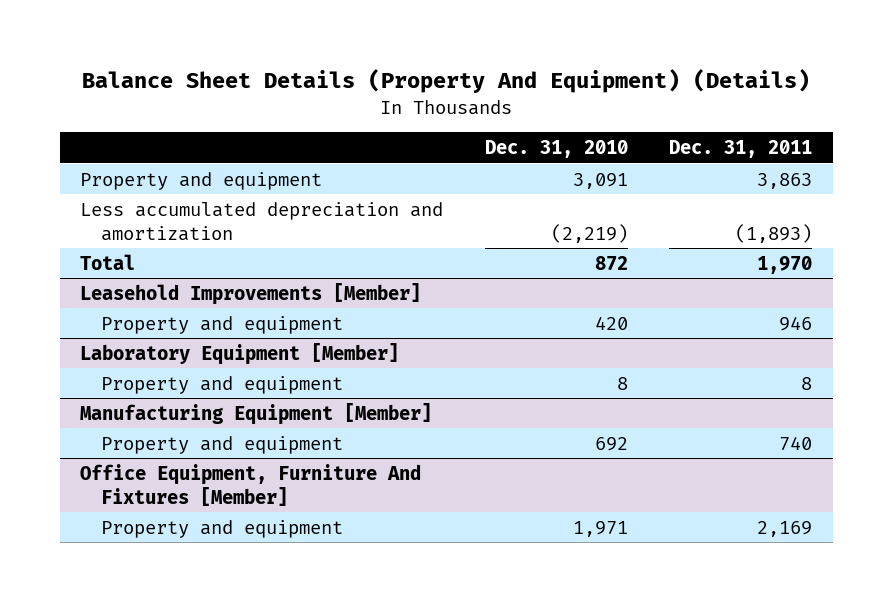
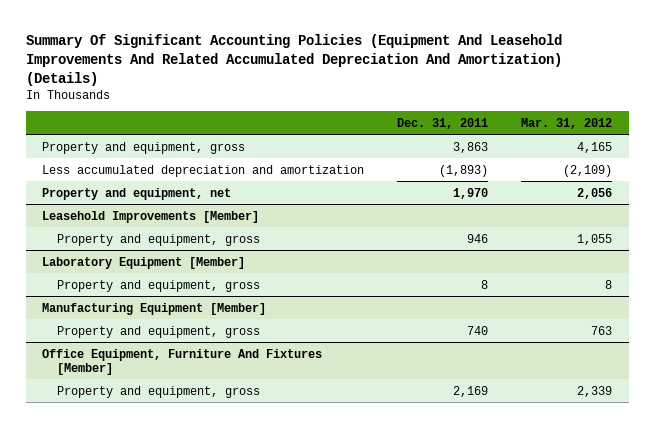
[82,69,811,94] Balance Sheet Details (Property And Equipment) (Details) -> [25,33,562,86] Summary Of Significant Accounting Policies (Equipment And Leasehold Improvements And Related Accumulated Depreciation And Amortization) (Details)
[484,140,628,159] Dec. 31, 2010 -> none
none -> [521,117,613,129] Mar. 31, 2012
[80,171,323,190] Property and equipment -> [42,141,246,154] Property and equipment, gross
[80,253,136,270] Total -> [42,187,232,200] Property and equipment, net
[100,315,343,334] Property and equipment -> [57,233,261,246] Property and equipment, gross
[100,375,343,394] Property and equipment -> [57,279,261,292] Property and equipment, gross
[100,435,343,454] Property and equipment -> [57,325,261,338] Property and equipment, gross
[100,519,343,538] Property and equipment -> [57,385,261,398] Property and equipment, gross

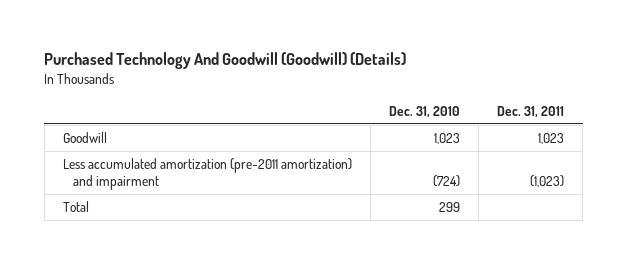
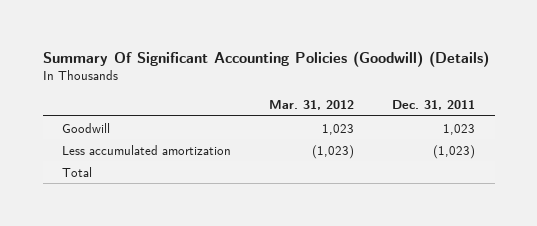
[44,52,407,70] Purchased Technology And Goodwill (Goodwill) (Details) -> [42,50,489,67] Summary Of Significant Accounting Policies (Goodwill) (Details)
[388,105,460,118] Dec. 31, 2010 -> none
none -> [269,100,355,111] Mar. 31, 2012
[62,158,352,190] Less accumulated amortization (pre-2011 amortization) and impairment -> [61,144,231,155] Less accumulated amortization

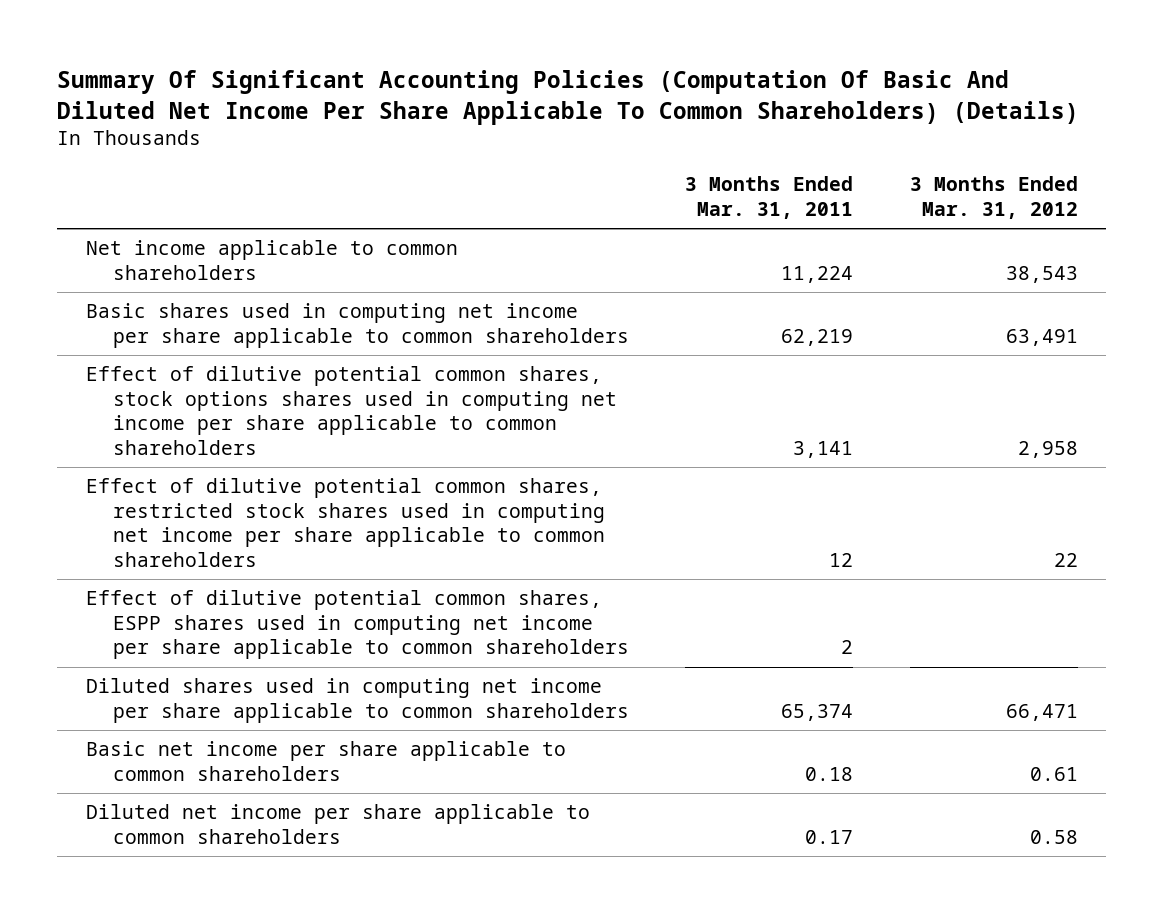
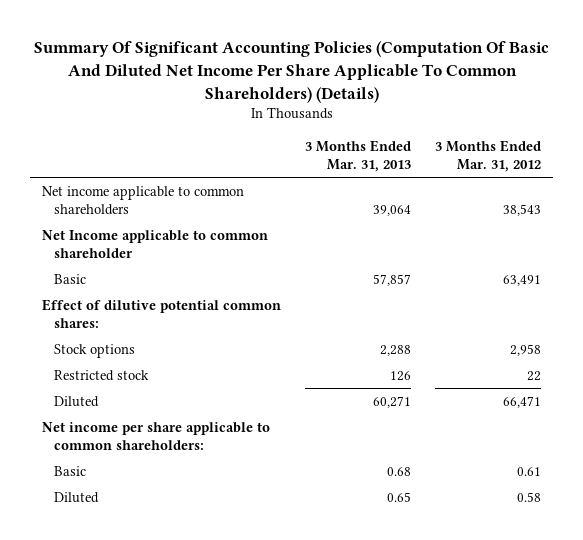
[685,176,854,219] 3 Months Ended Mar. 31, 2011 -> none
none -> [305,139,412,173] 3 Months Ended Mar. 31, 2013
[85,590,630,660] Effect of dilutive potential common shares, ESPP shares used in computing net income per share applicable to common shareholders -> none
none -> [42,229,269,259] Net Income applicable to common shareholder
[85,303,630,348] Basic shares used in computing net income per share applicable to common shareholders -> [53,273,86,284] Basic
none -> [42,298,282,329] Effect of dilutive potential common shares:
[85,366,618,455] Effect of dilutive potential common shares, stock options shares used in computing net income per share applicable to common shareholders -> [53,343,135,358] Stock options
[85,478,606,567] Effect of dilutive potential common shares, restricted stock shares used in computing net income per share applicable to common shareholders -> [53,369,149,381] Restricted stock
[85,678,630,723] Diluted shares used in computing net income per share applicable to common shareholders -> [53,395,99,407] Diluted
none -> [42,421,271,451] Net income per share applicable to common shareholders:
[85,741,566,781] Basic net income per share applicable to common shareholders -> [53,465,86,476] Basic
[85,804,590,844] Diluted net income per share applicable to common shareholders -> [53,491,99,503] Diluted

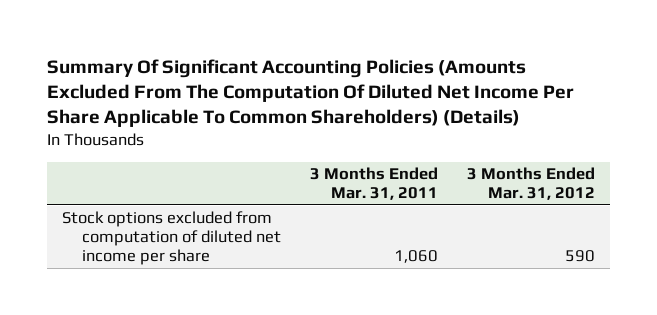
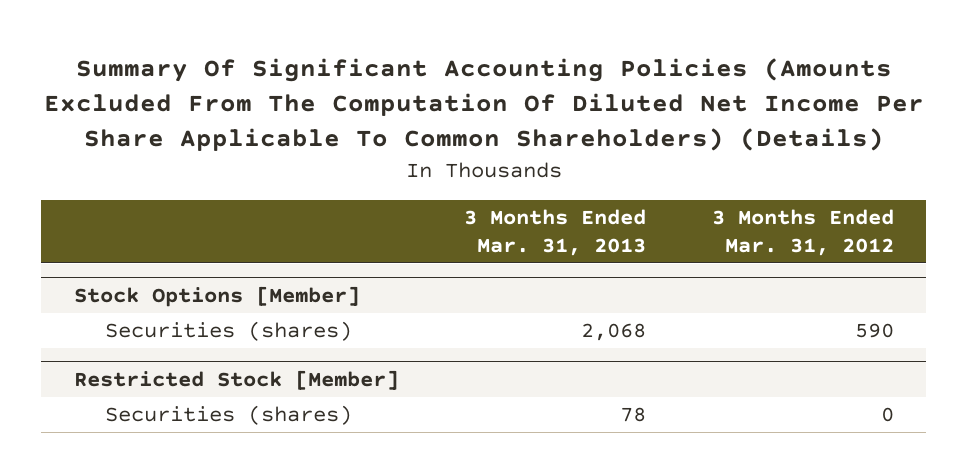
[309,166,438,200] 3 Months Ended Mar. 31, 2011 -> none
none -> [464,209,647,256] 3 Months Ended Mar. 31, 2013
none -> [73,286,360,308] Stock Options [Member]
[62,211,281,266] Stock options excluded from computation of diluted net income per share -> [104,321,352,342] Securities (shares)
none -> [73,370,399,391] Restricted Stock [Member]
none -> [104,405,352,426] Securities (shares)

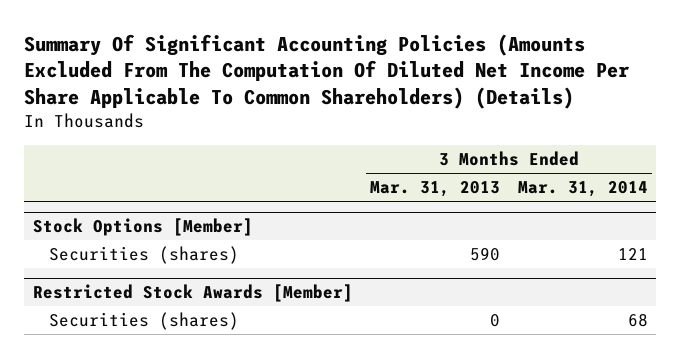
[711,209,894,256] 3 Months Ended Mar. 31, 2012 -> none
none -> [517,181,648,198] Mar. 31, 2014
[581,323,647,342] 2,068 -> [470,247,501,262] 590
[73,370,399,391] Restricted Stock [Member] -> [32,284,353,303] Restricted Stock Awards [Member]
[620,407,647,423] 78 -> [490,314,501,328] 0

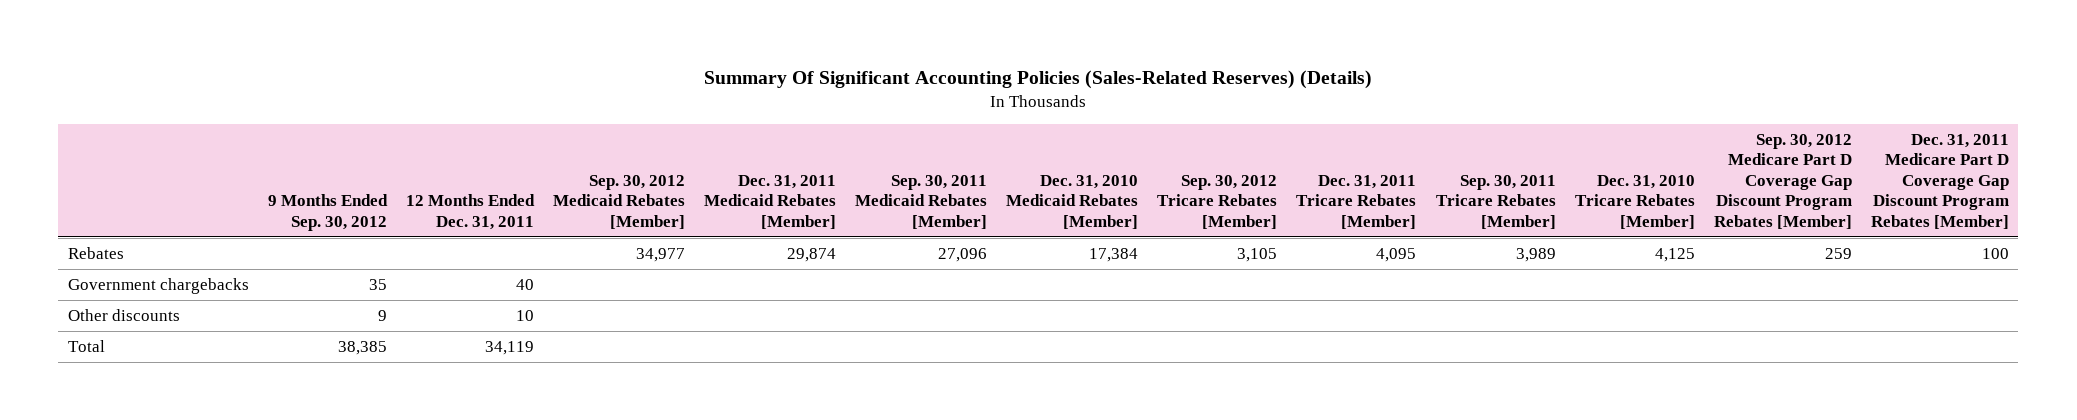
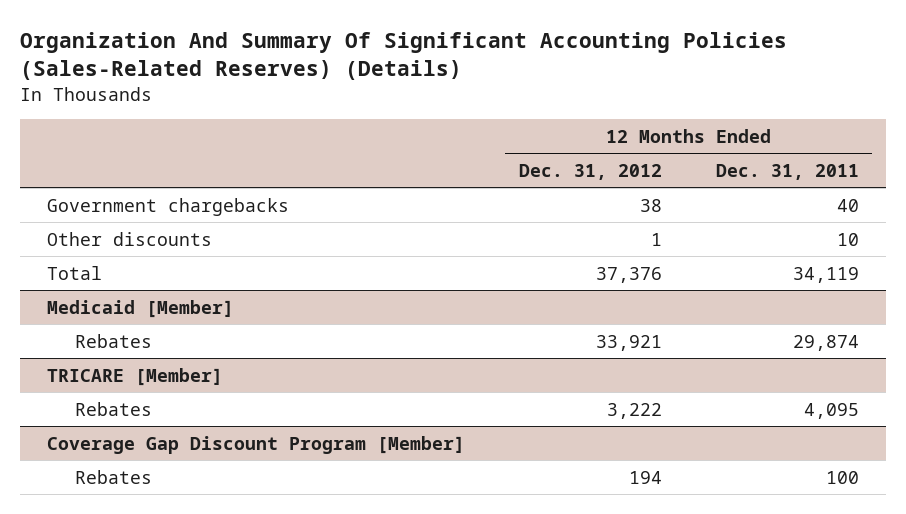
[704,70,1373,90] Summary Of Significant Accounting Policies (Sales-Related Reserves) (Details) -> [19,32,787,81] Organization And Summary Of Significant Accounting Policies (Sales-Related Reserves) (Details)
[267,194,388,231] 9 Months Ended Sep. 30, 2012 -> none
[552,174,685,229] Sep. 30, 2012 Medicaid Rebates [Member] -> none
[704,174,837,229] Dec. 31, 2011 Medicaid Rebates [Member] -> none
[855,174,988,229] Sep. 30, 2011 Medicaid Rebates [Member] -> none
[1006,174,1139,229] Dec. 31, 2010 Medicaid Rebates [Member] -> none
[1157,174,1278,229] Sep. 30, 2012 Tricare Rebates [Member] -> none
[1296,174,1417,229] Dec. 31, 2011 Tricare Rebates [Member] -> none
[1435,174,1556,229] Sep. 30, 2011 Tricare Rebates [Member] -> none
[1574,174,1695,229] Dec. 31, 2010 Tricare Rebates [Member] -> none
[1713,133,1852,229] Sep. 30, 2012 Medicare Part D Coverage Gap Discount Program Rebates [Member] -> none
[1870,133,2009,229] Dec. 31, 2011 Medicare Part D Coverage Gap Discount Program Rebates [Member] -> none
none -> [518,163,662,180] Dec. 31, 2012
[67,246,124,259] Rebates -> none
none -> [46,299,234,318] Medicaid [Member]
none -> [74,333,152,348] Rebates
none -> [46,367,223,386] TRICARE [Member]
none -> [74,401,152,416] Rebates
none -> [46,435,465,454] Coverage Gap Discount Program [Member]
none -> [74,469,152,484] Rebates

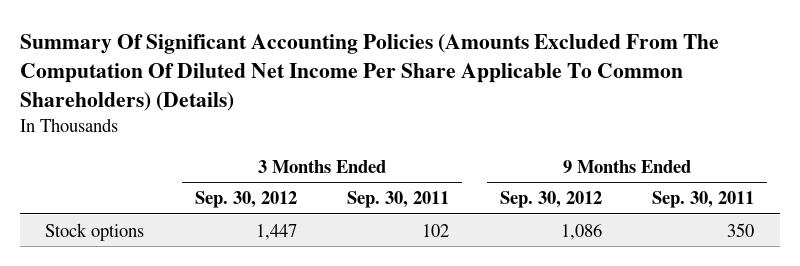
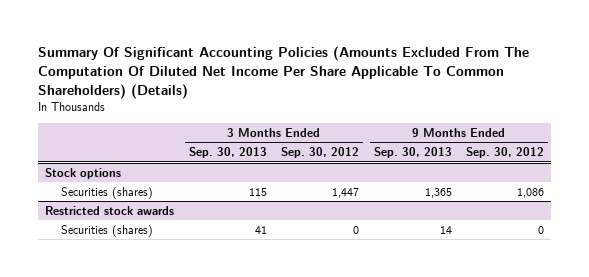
[347,191,450,209] Sep. 30, 2011 -> none
[652,191,755,209] Sep. 30, 2011 -> none
none -> [188,147,267,159] Sep. 30, 2013
none -> [373,147,452,159] Sep. 30, 2013
none -> [45,167,122,179] Stock options
[45,222,145,241] Stock options -> [60,186,153,199] Securities (shares)
none -> [45,205,175,215] Restricted stock awards
none -> [60,224,153,237] Securities (shares)

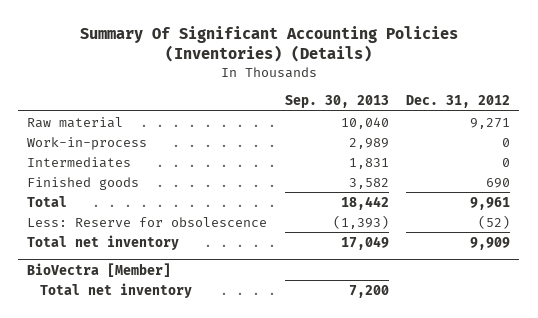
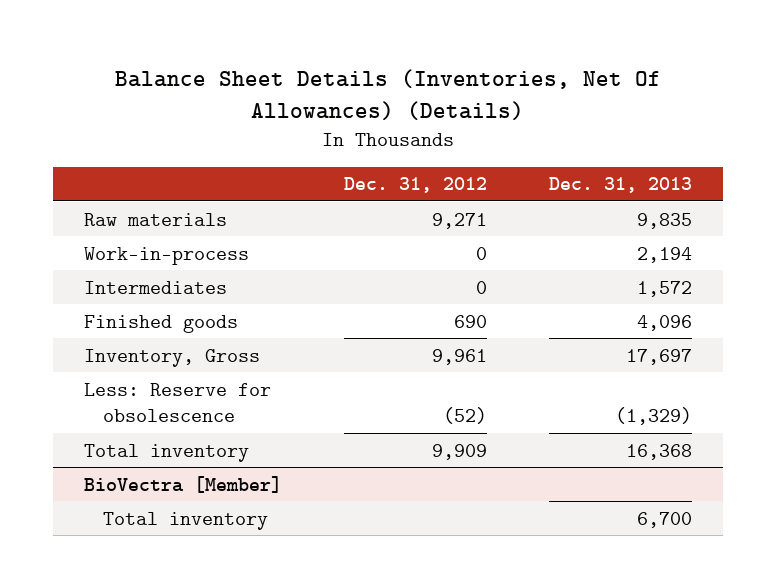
[79,25,458,63] Summary Of Significant Accounting Policies (Inventories) (Details) -> [115,68,662,120] Balance Sheet Details (Inventories, Net Of Allowances) (Details)
[284,95,389,109] Sep. 30, 2013 -> none
none -> [548,177,692,194] Dec. 31, 2013
[27,116,124,128] Raw material -> [84,212,228,226] Raw materials
[27,195,68,207] Total -> [84,348,261,367] Inventory, Gross
[27,234,180,250] Total net inventory -> [84,443,250,462] Total inventory
[39,282,192,298] Total net inventory -> [103,511,269,530] Total inventory

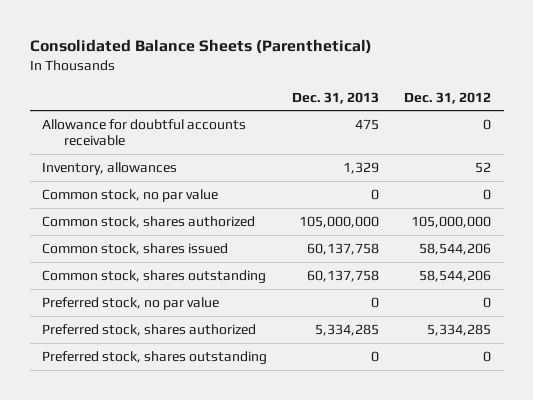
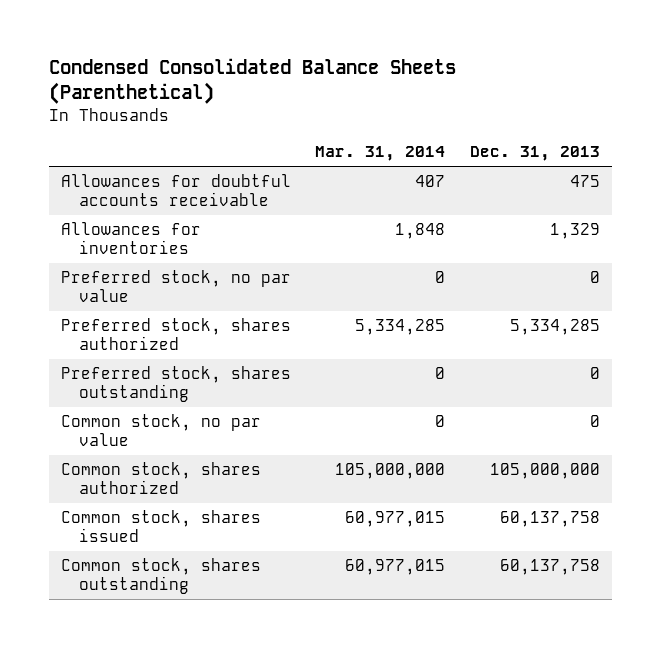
[29,39,372,55] Consolidated Balance Sheets (Parenthetical) -> [49,58,457,105] Condensed Consolidated Balance Sheets (Parenthetical)
[404,91,492,104] Dec. 31, 2012 -> none
none -> [315,146,446,162] Mar. 31, 2014
[42,118,247,146] Allowance for doubtful accounts receivable -> [61,174,292,206] Allowances for doubtful accounts receivable
[42,161,178,175] Inventory, allowances -> [61,222,202,254] Allowances for inventories
[42,296,220,310] Preferred stock, no par value -> [61,270,292,302] Preferred stock, no par value
[42,323,257,336] Preferred stock, shares authorized -> [61,318,292,350] Preferred stock, shares authorized
[42,350,268,365] Preferred stock, shares outstanding -> [61,366,292,402] Preferred stock, shares outstanding

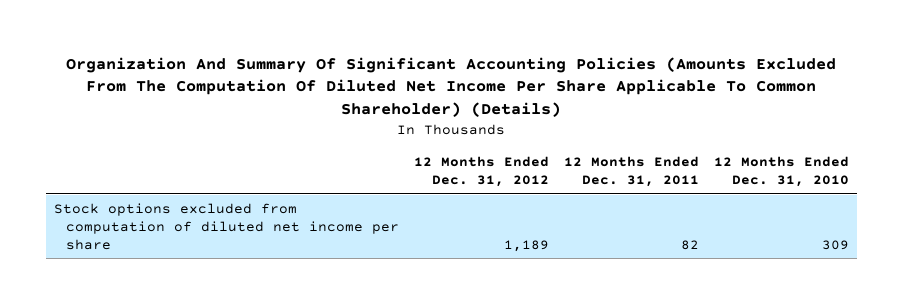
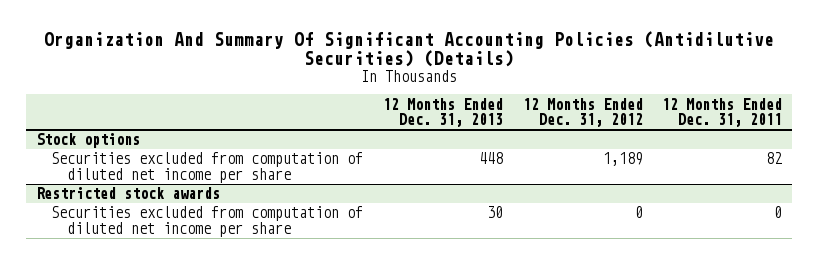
[66,56,837,117] Organization And Summary Of Significant Accounting Policies (Amounts Excluded From The Computation Of Diluted Net Income Per Share Applicable To Common Shareholder) (Details) -> [44,30,775,67] Organization And Summary Of Significant Accounting Policies (Antidilutive Securities) (Details)
[713,156,849,188] 12 Months Ended Dec. 31, 2010 -> none
none -> [383,97,504,128] 12 Months Ended Dec. 31, 2013
none -> [36,133,141,149] Stock options
[53,202,399,251] Stock options excluded from computation of diluted net income per share -> [51,152,364,184] Securities excluded from computation of diluted net income per share
none -> [36,187,221,200] Restricted stock awards
none -> [51,206,364,238] Securities excluded from computation of diluted net income per share

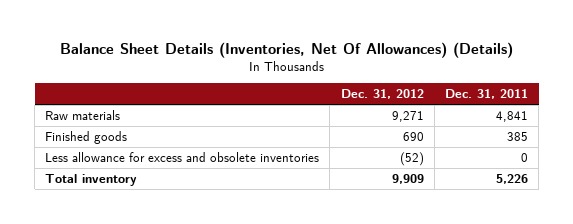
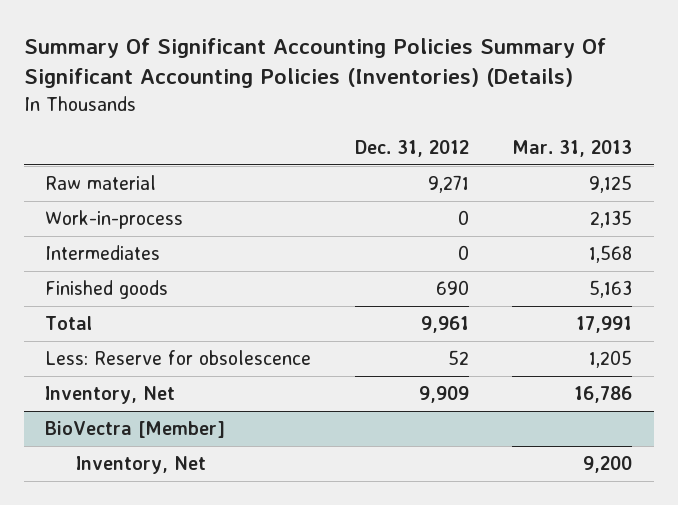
[59,41,513,58] Balance Sheet Details (Inventories, Net Of Allowances) (Details) -> [23,38,606,89] Summary Of Significant Accounting Policies Summary Of Significant Accounting Policies (Inventories) (Details)
[444,88,528,99] Dec. 31, 2011 -> none
none -> [512,139,633,157] Mar. 31, 2013
[45,109,121,120] Raw materials -> [45,174,157,190] Raw material
none -> [45,209,184,229] Work-in-process
none -> [45,244,161,260] Intermediates
none -> [45,315,93,330] Total
[45,151,320,162] Less allowance for excess and obsolete inventories -> [45,349,312,365] Less: Reserve for obsolescence
[399,151,424,166] (52) -> [447,349,469,365] 52
[45,173,138,186] Total inventory -> [45,385,176,404] Inventory, Net
none -> [45,420,226,438] BioVectra [Member]
none -> [75,455,206,474] Inventory, Net

